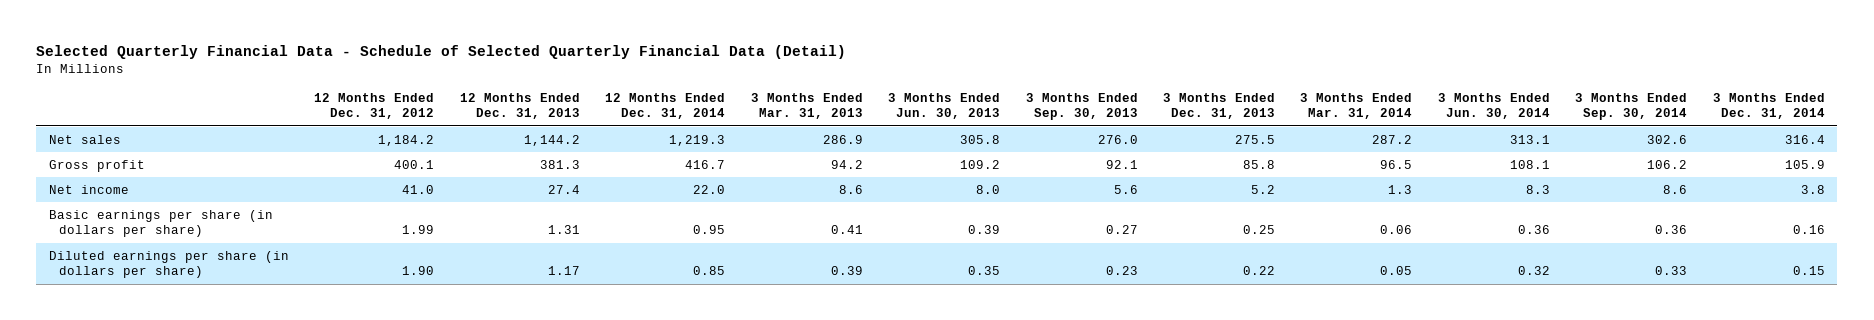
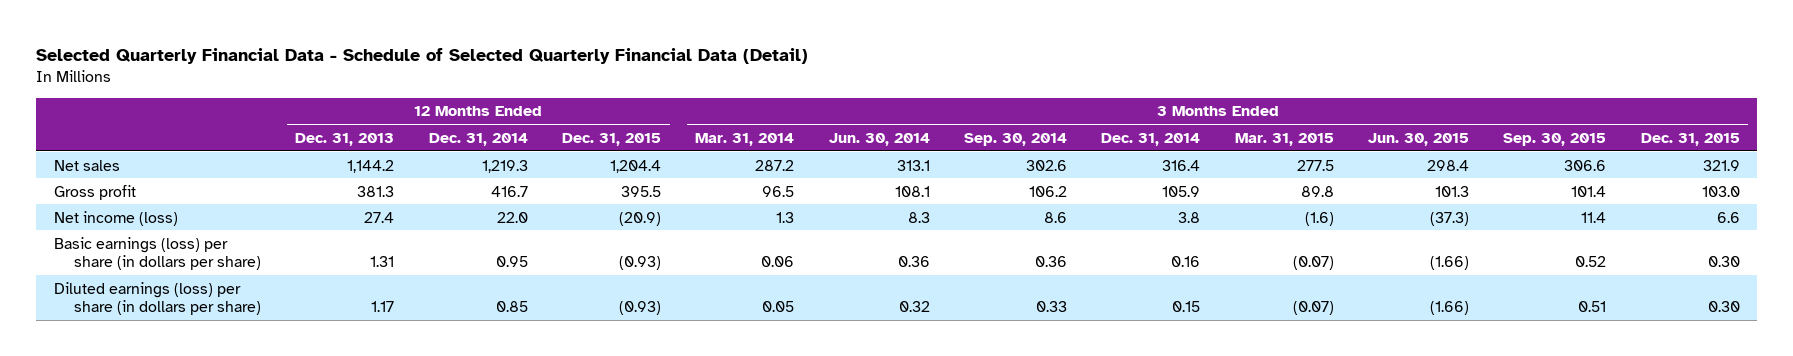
[314,92,435,120] 12 Months Ended Dec. 31, 2012 -> none
[750,92,863,120] 3 Months Ended Mar. 31, 2013 -> none
[888,92,1001,120] 3 Months Ended Jun. 30, 2013 -> none
[1025,92,1138,121] 3 Months Ended Sep. 30, 2013 -> none
[1162,92,1275,120] 3 Months Ended Dec. 31, 2013 -> none
none -> [562,132,662,146] Dec. 31, 2015
none -> [1234,132,1334,146] Mar. 31, 2015
none -> [1368,132,1470,146] Jun. 30, 2015
none -> [1503,132,1607,146] Sep. 30, 2015
none -> [1640,132,1740,146] Dec. 31, 2015
[49,184,130,194] Net income -> [53,210,178,226] Net income (loss)
[49,209,274,238] Basic earnings per share (in dollars per share) -> [53,236,262,270] Basic earnings (loss) per share (in dollars per share)
[49,250,290,279] Diluted earnings per share (in dollars per share) -> [53,281,262,315] Diluted earnings (loss) per share (in dollars per share)

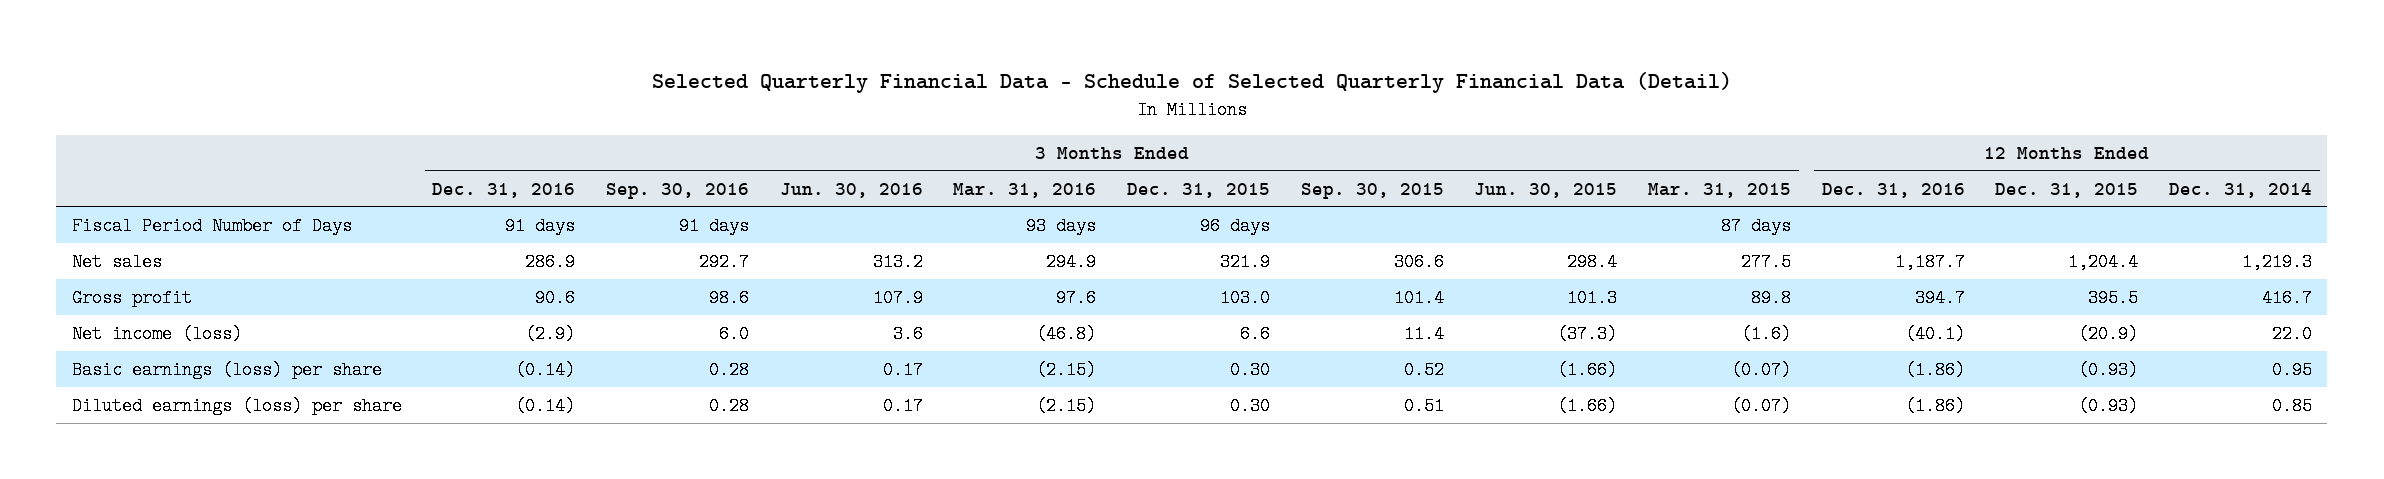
[295,132,395,146] Dec. 31, 2013 -> none
[695,132,795,146] Mar. 31, 2014 -> none
[828,132,930,146] Jun. 30, 2014 -> none
[964,132,1068,146] Sep. 30, 2014 -> none
[1101,132,1201,146] Dec. 31, 2014 -> none
none -> [432,182,576,198] Dec. 31, 2016
none -> [605,182,749,199] Sep. 30, 2016
none -> [779,182,923,198] Jun. 30, 2016
none -> [953,182,1097,198] Mar. 31, 2016
none -> [1821,182,1965,198] Dec. 31, 2016
none -> [71,216,352,235] Fiscal Period Number of Days
[53,236,262,270] Basic earnings (loss) per share (in dollars per share) -> [71,360,382,379] Basic earnings (loss) per share
[53,281,262,315] Diluted earnings (loss) per share (in dollars per share) -> [71,396,402,415] Diluted earnings (loss) per share

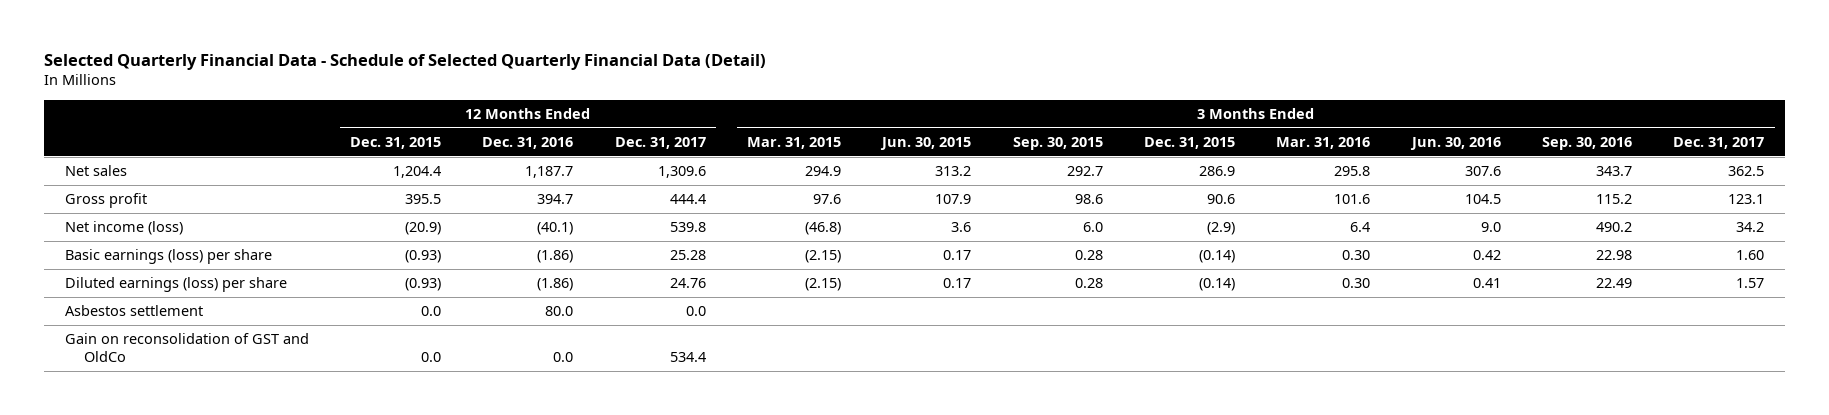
[432,182,576,198] Dec. 31, 2016 -> none
[2168,182,2312,198] Dec. 31, 2014 -> none
none -> [614,136,706,149] Dec. 31, 2017
none -> [1673,136,1765,149] Dec. 31, 2017
[71,216,352,235] Fiscal Period Number of Days -> none
[698,252,749,271] 292.7 -> [1596,166,1633,177] 343.7
[872,252,923,271] 313.2 -> [1464,166,1501,177] 307.6
[1046,252,1097,271] 294.9 -> [1334,166,1371,177] 295.8
[1219,252,1270,271] 321.9 -> [1199,166,1236,177] 286.9
[1393,252,1444,271] 306.6 -> [1066,166,1103,177] 292.7
[1567,252,1618,271] 298.4 -> [935,166,972,177] 313.2
[1740,252,1791,271] 277.5 -> [804,166,841,177] 294.9
[708,288,749,307] 98.6 -> [1596,194,1633,205] 115.2
[872,288,923,307] 107.9 -> [1464,194,1501,205] 104.5
[1056,288,1097,307] 97.6 -> [1334,194,1371,205] 101.6
[1219,288,1270,307] 103.0 -> [1207,194,1236,205] 90.6
[1393,288,1444,307] 101.4 -> [1074,194,1103,205] 98.6
[1567,288,1618,307] 101.3 -> [935,194,972,205] 107.9
[1750,288,1791,307] 89.8 -> [812,194,841,205] 97.6
[718,324,749,343] 6.0 -> [1596,222,1633,233] 490.2
[892,324,923,343] 3.6 -> [1480,222,1501,233] 9.0
[1036,324,1097,343] (46.8) -> [1350,222,1371,233] 6.4
[1239,324,1270,343] 6.6 -> [1207,222,1236,236] (2.9)
[1403,324,1444,343] 11.4 -> [1082,222,1103,233] 6.0
[1557,324,1618,343] (37.3) -> [951,222,972,233] 3.6
[1740,324,1791,343] (1.6) -> [804,222,841,236] (46.8)
[708,360,749,379] 0.28 -> [1596,250,1633,261] 22.98
[882,360,923,379] 0.17 -> [1472,250,1501,261] 0.42
[1036,360,1097,379] (2.15) -> [1342,250,1371,261] 0.30
[1229,360,1270,379] 0.30 -> [1199,250,1236,264] (0.14)
[1403,360,1444,379] 0.52 -> [1074,250,1103,261] 0.28
[1557,360,1618,379] (1.66) -> [943,250,972,261] 0.17
[1730,360,1791,379] (0.07) -> [804,250,841,264] (2.15)
[708,396,749,415] 0.28 -> [1596,278,1633,289] 22.49
[882,396,923,415] 0.17 -> [1472,278,1501,289] 0.41
[1036,396,1097,415] (2.15) -> [1342,278,1371,289] 0.30
[1229,396,1270,415] 0.30 -> [1199,278,1236,292] (0.14)
[1403,396,1444,415] 0.51 -> [1074,278,1103,289] 0.28
[1557,396,1618,415] (1.66) -> [943,278,972,289] 0.17
[1730,396,1791,415] (0.07) -> [804,278,841,292] (2.15)
none -> [64,305,203,317] Asbestos settlement
none -> [64,333,309,363] Gain on reconsolidation of GST and OldCo

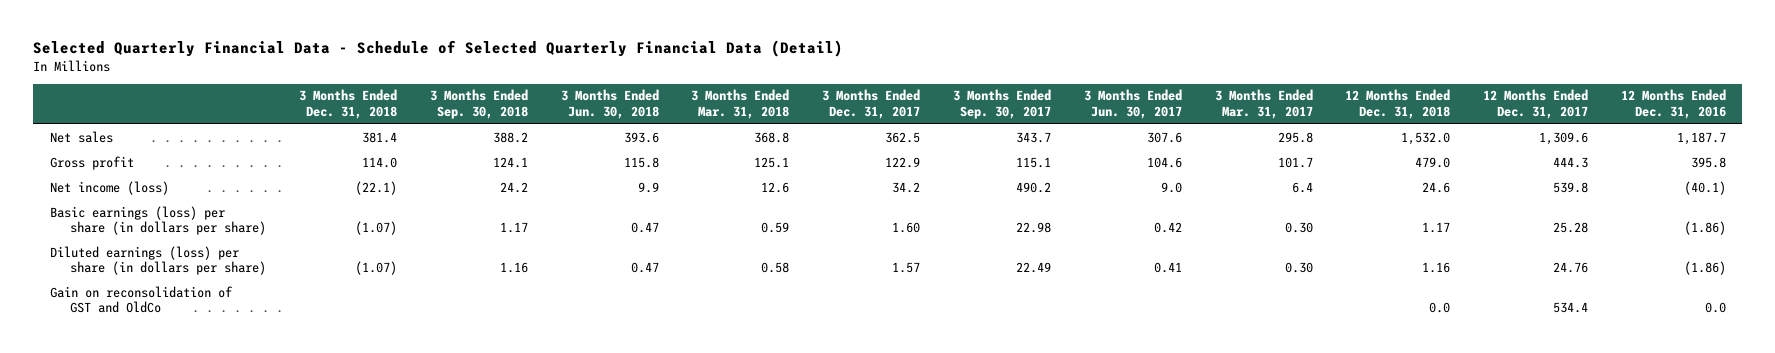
[349,136,441,149] Dec. 31, 2015 -> none
[746,136,841,149] Mar. 31, 2015 -> none
[880,136,972,150] Jun. 30, 2015 -> none
[1012,136,1103,150] Sep. 30, 2015 -> none
[1144,136,1236,149] Dec. 31, 2015 -> none
[1276,136,1371,149] Mar. 31, 2016 -> none
[1409,136,1501,150] Jun. 30, 2016 -> none
[1542,136,1633,150] Sep. 30, 2016 -> none
none -> [299,89,398,119] 3 Months Ended Dec. 31, 2018
none -> [429,89,528,119] 3 Months Ended Sep. 30, 2018
none -> [560,89,659,119] 3 Months Ended Jun. 30, 2018
none -> [691,89,790,119] 3 Months Ended Mar. 31, 2018
none -> [952,89,1051,119] 3 Months Ended Sep. 30, 2017
none -> [1083,89,1182,119] 3 Months Ended Jun. 30, 2017
none -> [1214,89,1313,119] 3 Months Ended Mar. 31, 2017
none -> [1345,89,1451,119] 12 Months Ended Dec. 31, 2018
[537,194,574,205] 394.7 -> [1690,156,1726,168] 395.8
[669,194,706,205] 444.4 -> [1553,156,1589,168] 444.3
[1728,194,1765,205] 123.1 -> [885,156,921,168] 122.9
[64,305,203,317] Asbestos settlement -> none
[64,249,272,265] Basic earnings (loss) per share -> [49,205,267,236] Basic earnings (loss) per share (in dollars per share)
[64,277,287,293] Diluted earnings (loss) per share -> [49,245,267,276] Diluted earnings (loss) per share (in dollars per share)

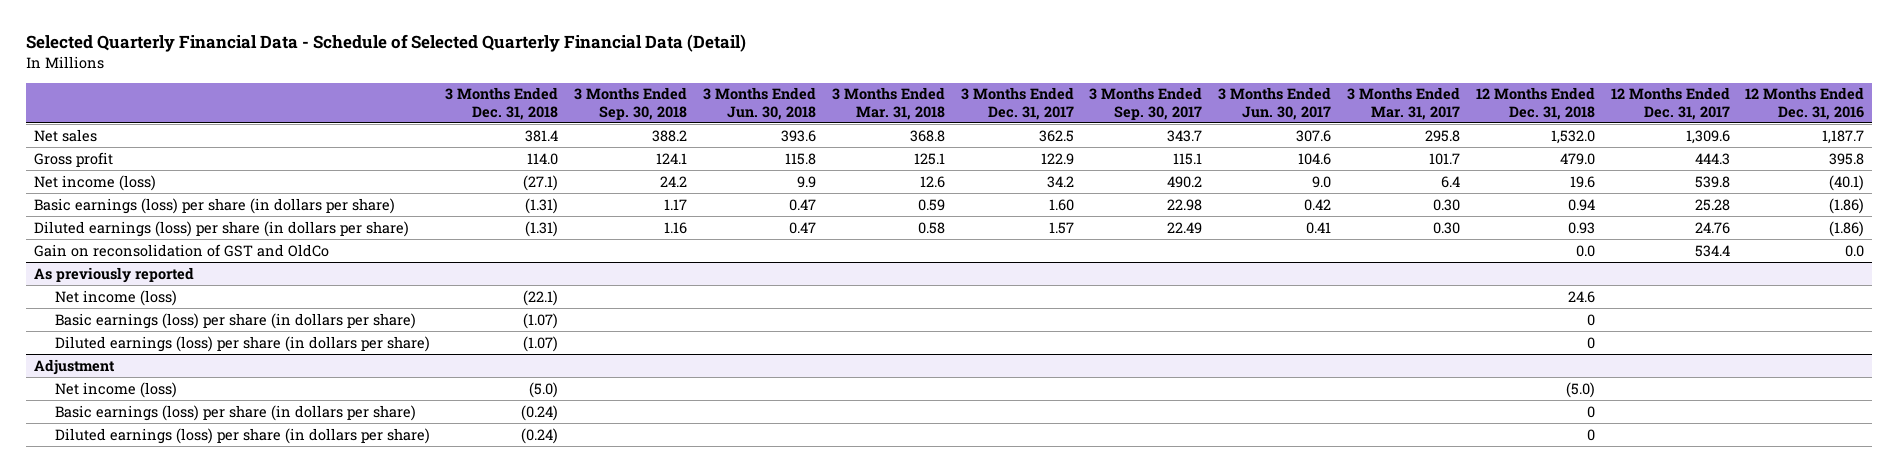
[355,180,398,195] (22.1) -> [523,174,559,191] (27.1)
[1422,181,1451,193] 24.6 -> [1569,175,1595,188] 19.6
[355,221,398,236] (1.07) -> [525,197,559,214] (1.31)
[1422,222,1451,234] 1.17 -> [1567,198,1595,211] 0.94
[355,261,398,276] (1.07) -> [525,220,559,237] (1.31)
[1422,262,1451,274] 1.16 -> [1567,221,1595,234] 0.93
none -> [33,266,194,283] As previously reported
none -> [54,289,177,306] Net income (loss)
none -> [54,312,416,329] Basic earnings (loss) per share (in dollars per share)
none -> [54,335,430,352] Diluted earnings (loss) per share (in dollars per share)
none -> [33,358,115,375] Adjustment
none -> [54,381,177,398] Net income (loss)
none -> [54,404,416,421] Basic earnings (loss) per share (in dollars per share)
none -> [54,427,430,444] Diluted earnings (loss) per share (in dollars per share)

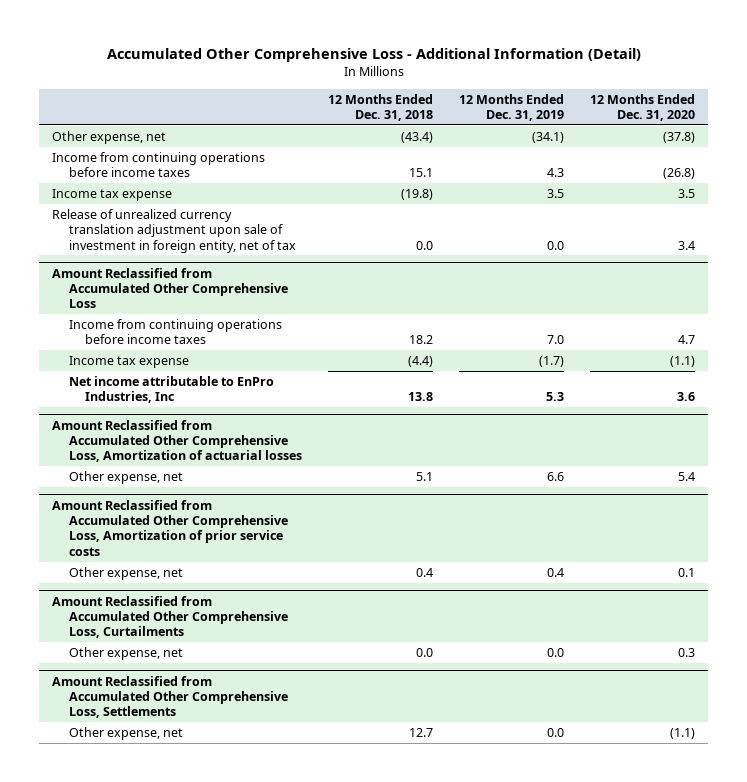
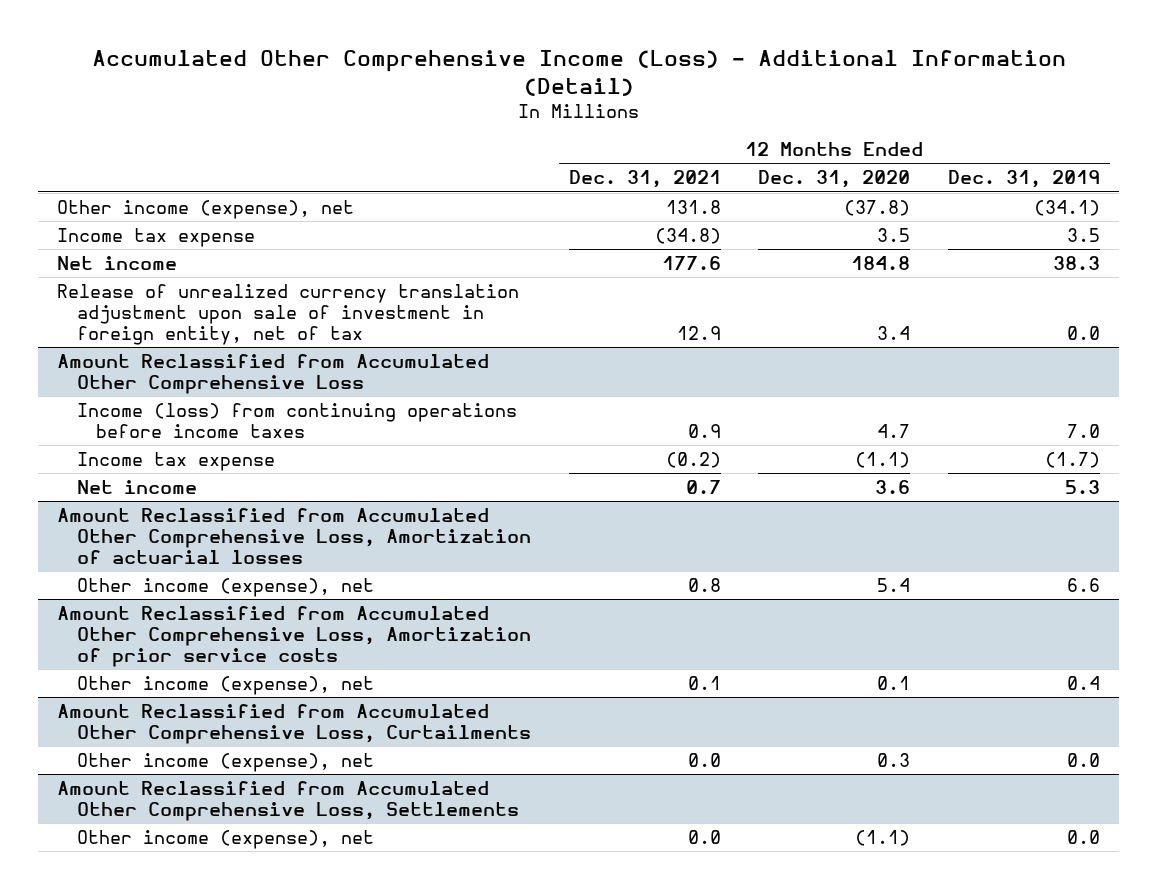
[106,48,641,63] Accumulated Other Comprehensive Loss - Additional Information (Detail) -> [91,49,1066,96] Accumulated Other Comprehensive Income (Loss) - Additional Information (Detail)
[327,93,433,122] 12 Months Ended Dec. 31, 2018 -> none
none -> [568,170,721,189] Dec. 31, 2021
[52,151,266,178] Income from continuing operations before income taxes -> none
[52,130,167,144] Other expense, net -> [57,199,355,219] Other income (expense), net
none -> [57,255,178,270] Net income
[68,318,282,345] Income from continuing operations before income taxes -> [76,402,517,438] Income (loss) from continuing operations before income taxes
[68,375,274,404] Net income attributable to EnPro Industries, Inc -> [76,479,197,494] Net income
[68,470,183,484] Other expense, net -> [76,577,374,597] Other income (expense), net
[68,566,183,580] Other expense, net -> [76,675,374,695] Other income (expense), net
[68,646,183,660] Other expense, net -> [76,752,374,772] Other income (expense), net
[68,726,183,740] Other expense, net -> [76,829,374,849] Other income (expense), net

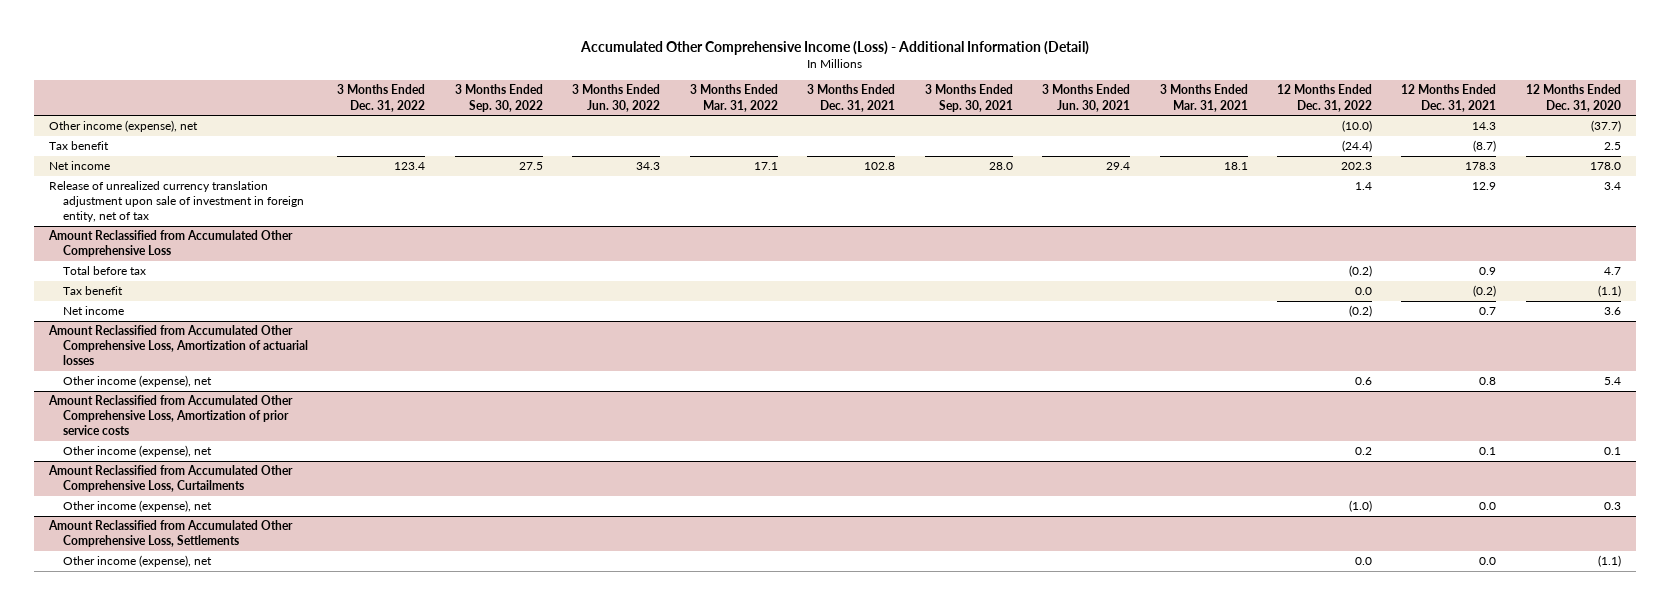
[948,170,1101,189] Dec. 31, 2019 -> none
none -> [337,84,426,112] 3 Months Ended Dec. 31, 2022
none -> [454,84,543,112] 3 Months Ended Sep. 30, 2022
none -> [572,84,661,112] 3 Months Ended Jun. 30, 2022
none -> [689,84,778,112] 3 Months Ended Mar. 31, 2022
none -> [807,84,896,112] 3 Months Ended Dec. 31, 2021
none -> [924,84,1013,112] 3 Months Ended Sep. 30, 2021
none -> [1042,84,1131,112] 3 Months Ended Jun. 30, 2021
none -> [1159,84,1248,112] 3 Months Ended Mar. 31, 2021
none -> [1277,84,1373,112] 12 Months Ended Dec. 31, 2022
[665,199,721,214] 131.8 -> [1472,122,1497,131] 14.3
[844,199,911,216] (37.8) -> [1590,120,1621,133] (37.7)
[57,227,256,247] Income tax expense -> [48,141,109,151] Tax benefit
[654,227,721,244] (34.8) -> [1473,140,1497,153] (8.7)
[877,227,911,242] 3.5 -> [1603,142,1621,151] 2.5
[661,255,721,270] 177.6 -> [1465,162,1497,171] 178.3
[851,255,911,270] 184.8 -> [1589,162,1621,171] 178.0
[76,402,517,438] Income (loss) from continuing operations before income taxes -> [63,266,147,276] Total before tax
[76,451,275,471] Income tax expense -> [63,286,124,296] Tax benefit

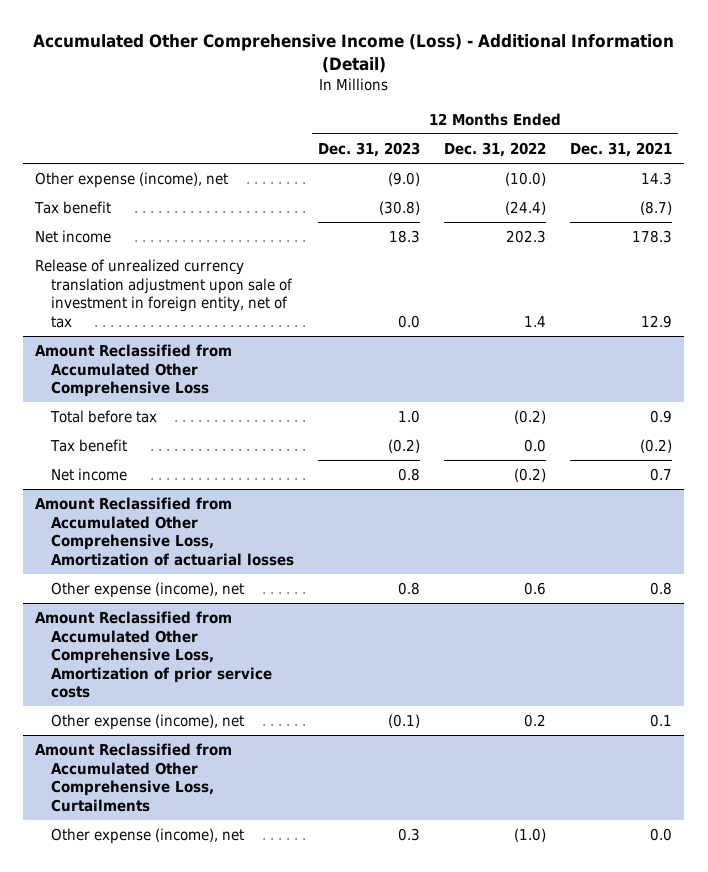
[337,84,426,112] 3 Months Ended Dec. 31, 2022 -> none
[454,84,543,112] 3 Months Ended Sep. 30, 2022 -> none
[572,84,661,112] 3 Months Ended Jun. 30, 2022 -> none
[689,84,778,112] 3 Months Ended Mar. 31, 2022 -> none
[807,84,896,112] 3 Months Ended Dec. 31, 2021 -> none
[924,84,1013,112] 3 Months Ended Sep. 30, 2021 -> none
[1042,84,1131,112] 3 Months Ended Jun. 30, 2021 -> none
[1159,84,1248,112] 3 Months Ended Mar. 31, 2021 -> none
[1525,84,1621,112] 12 Months Ended Dec. 31, 2020 -> none
none -> [318,142,421,158] Dec. 31, 2023
[48,120,198,133] Other income (expense), net -> [35,172,229,189] Other expense (income), net
[63,375,213,388] Other income (expense), net -> [51,582,245,599] Other expense (income), net
[63,445,213,458] Other income (expense), net -> [51,714,245,731] Other expense (income), net
[47,520,293,548] Amount Reclassified from Accumulated Other Comprehensive Loss, Settlements -> none
[63,555,213,568] Other income (expense), net -> none
[63,500,213,513] Other income (expense), net -> [51,828,245,845] Other expense (income), net

